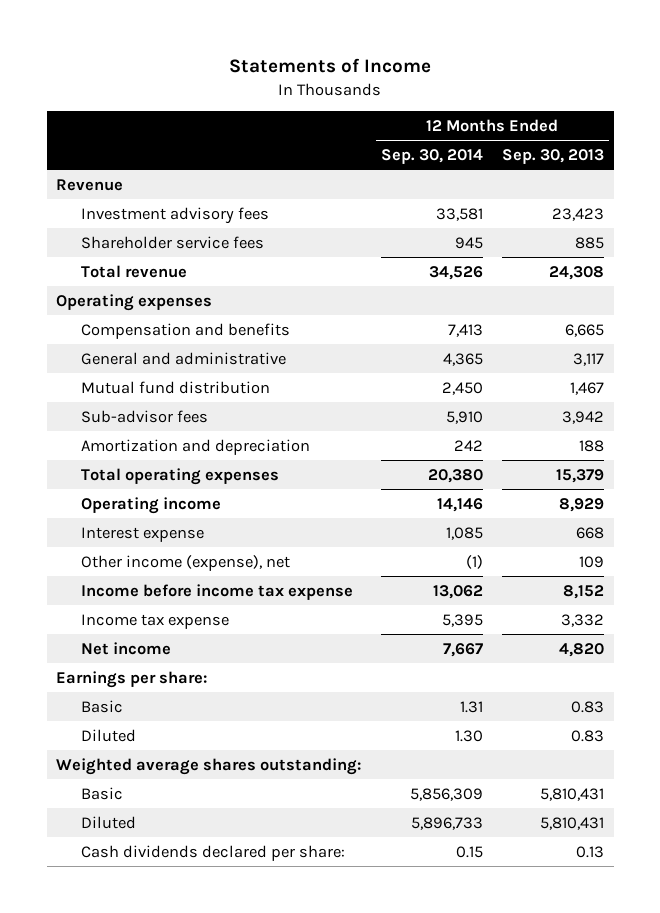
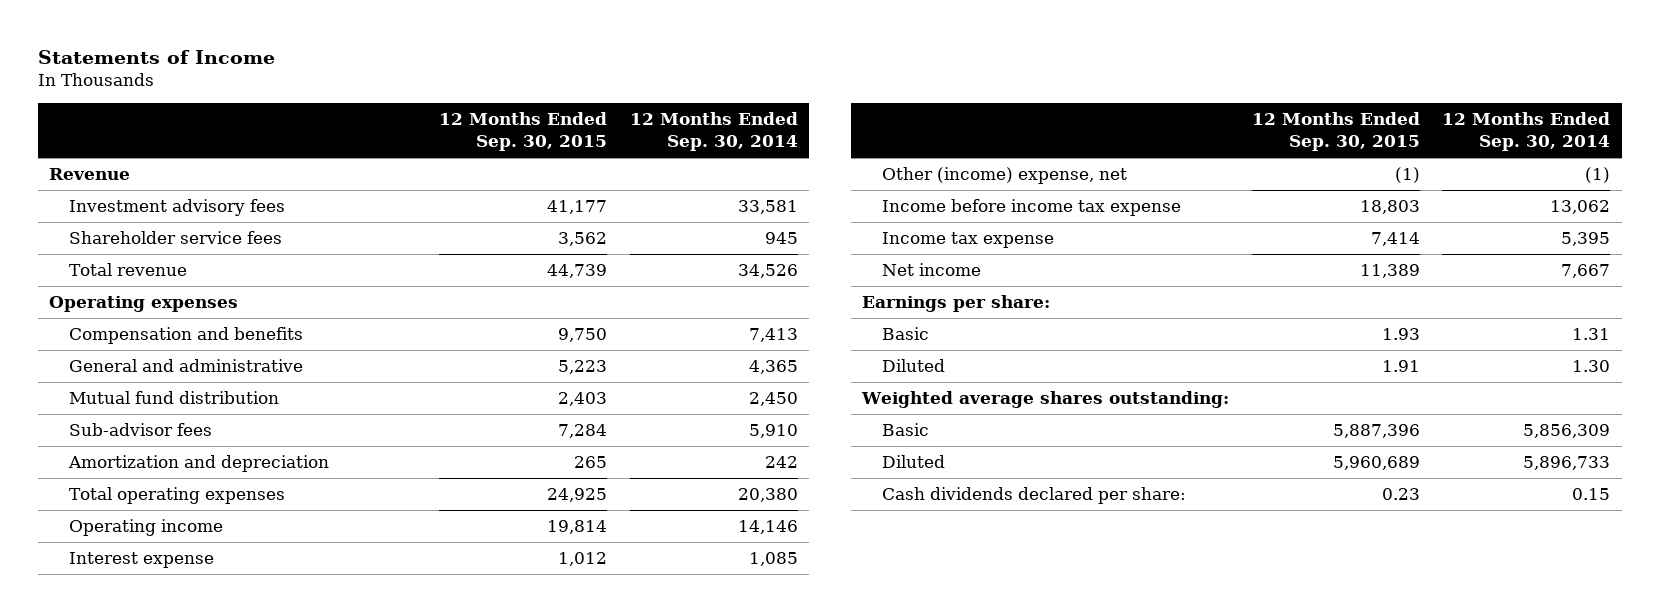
[501,148,604,164] Sep. 30, 2013 -> none
none -> [439,112,608,152] 12 Months Ended Sep. 30, 2015
[80,554,290,571] Other income (expense), net -> [881,167,1127,185] Other (income) expense, net

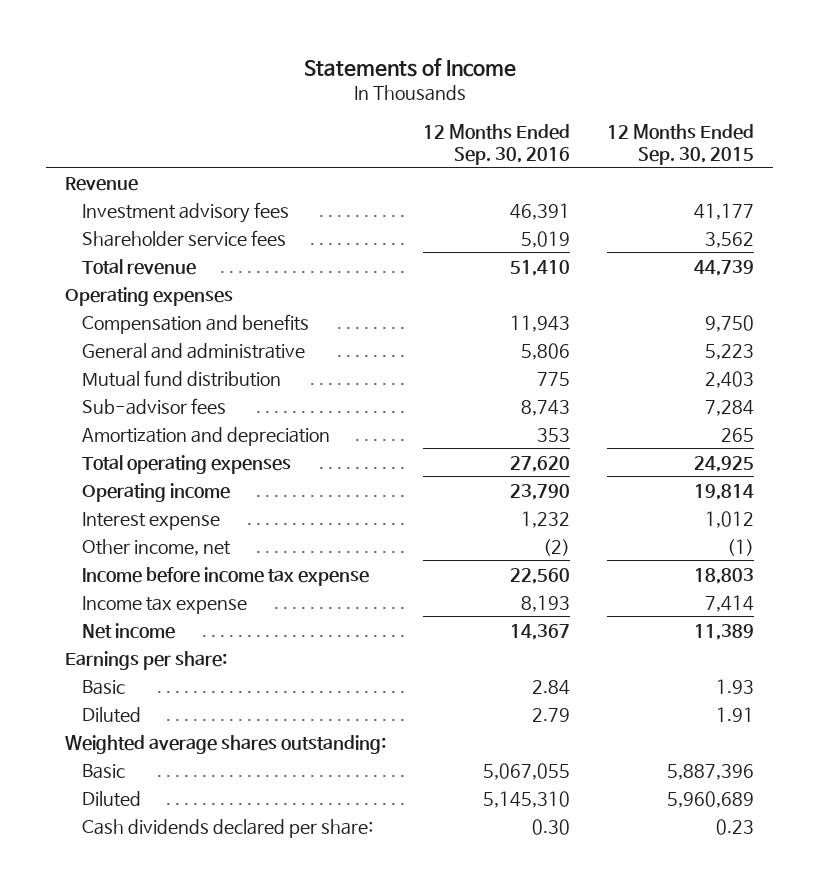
[629,112,798,152] 12 Months Ended Sep. 30, 2014 -> none
none -> [423,123,571,165] 12 Months Ended Sep. 30, 2016
[881,167,1127,185] Other (income) expense, net -> [82,538,232,556] Other income, net

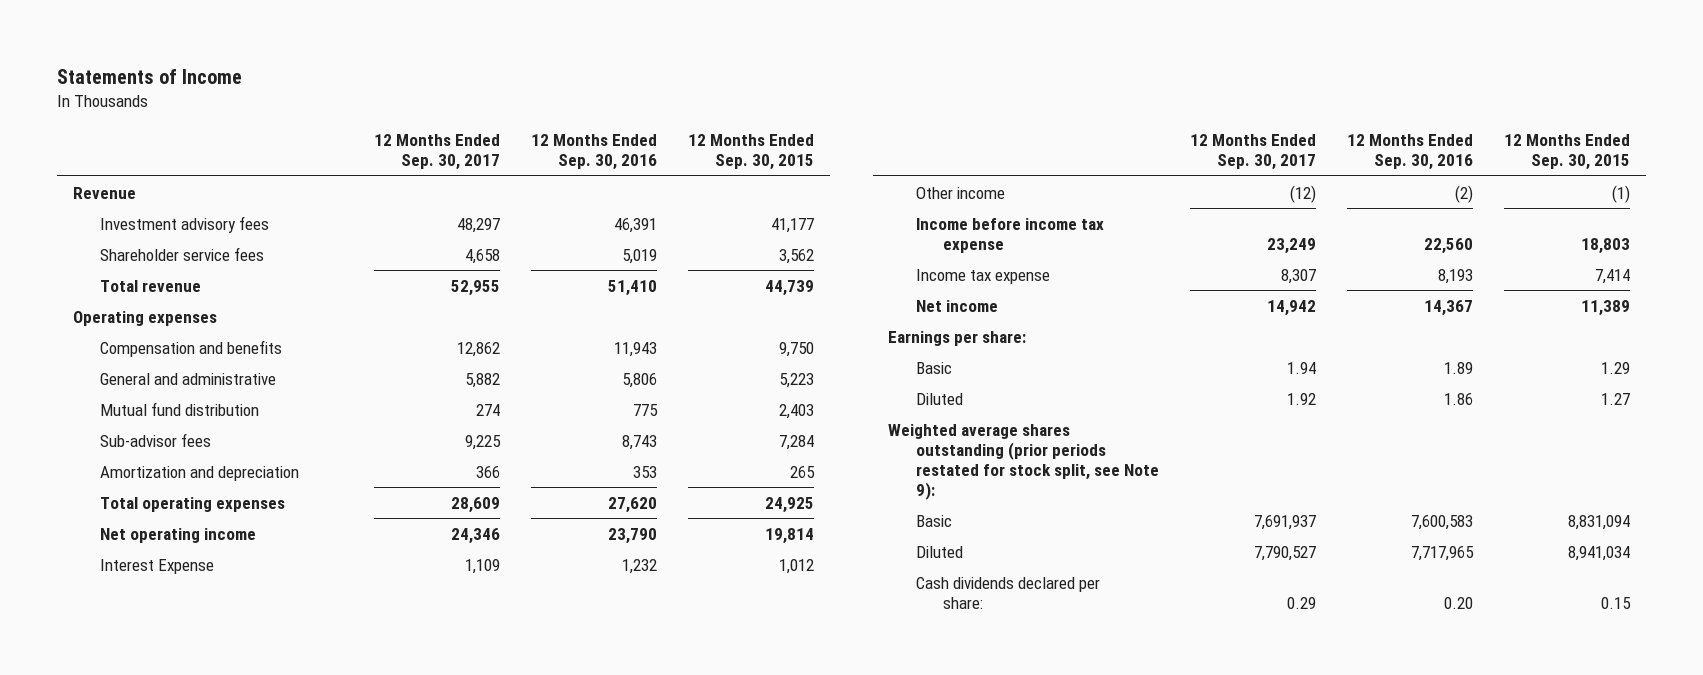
none -> [374,133,501,171] 12 Months Ended Sep. 30, 2017
[82,482,231,502] Operating income -> [99,527,256,543] Net operating income
[82,511,221,530] Interest expense -> [99,558,214,574] Interest Expense
[82,538,232,556] Other income, net -> [915,186,1005,199] Other income
[532,679,571,695] 2.84 -> [1444,361,1474,374] 1.89
[716,678,755,694] 1.93 -> [1601,361,1631,374] 1.29
[532,707,571,722] 2.79 -> [1444,392,1474,405] 1.86
[716,706,755,722] 1.91 -> [1601,392,1631,405] 1.27
[64,734,386,754] Weighted average shares outstanding: -> [888,423,1159,500] Weighted average shares outstanding (prior periods restated for stock split, see Note 9):
[483,762,571,780] 5,067,055 -> [1411,514,1474,530] 7,600,583
[667,763,755,780] 5,887,396 -> [1568,514,1631,530] 8,831,094
[483,790,571,808] 5,145,310 -> [1411,545,1475,561] 7,717,965
[667,790,755,808] 5,960,689 -> [1568,545,1631,561] 8,941,034
[532,818,571,835] 0.30 -> [1444,596,1474,609] 0.20
[716,818,755,835] 0.23 -> [1601,596,1632,609] 0.15

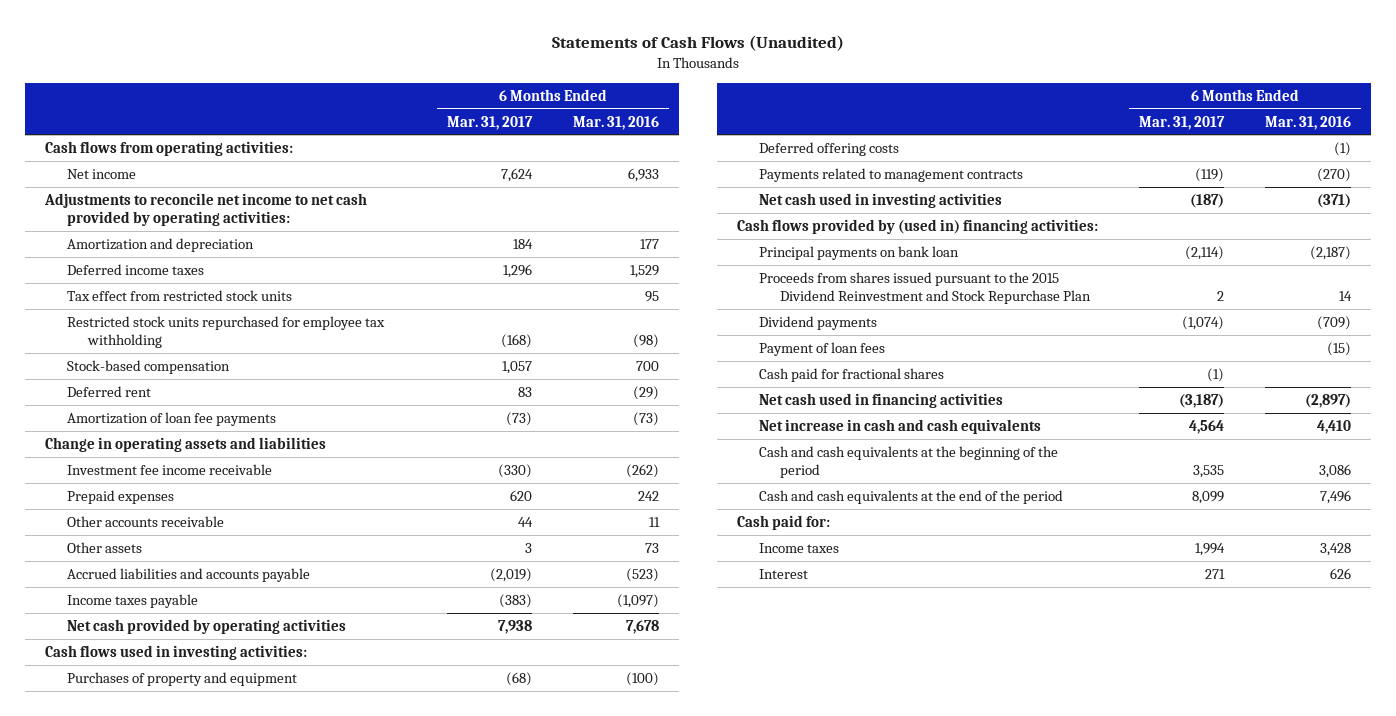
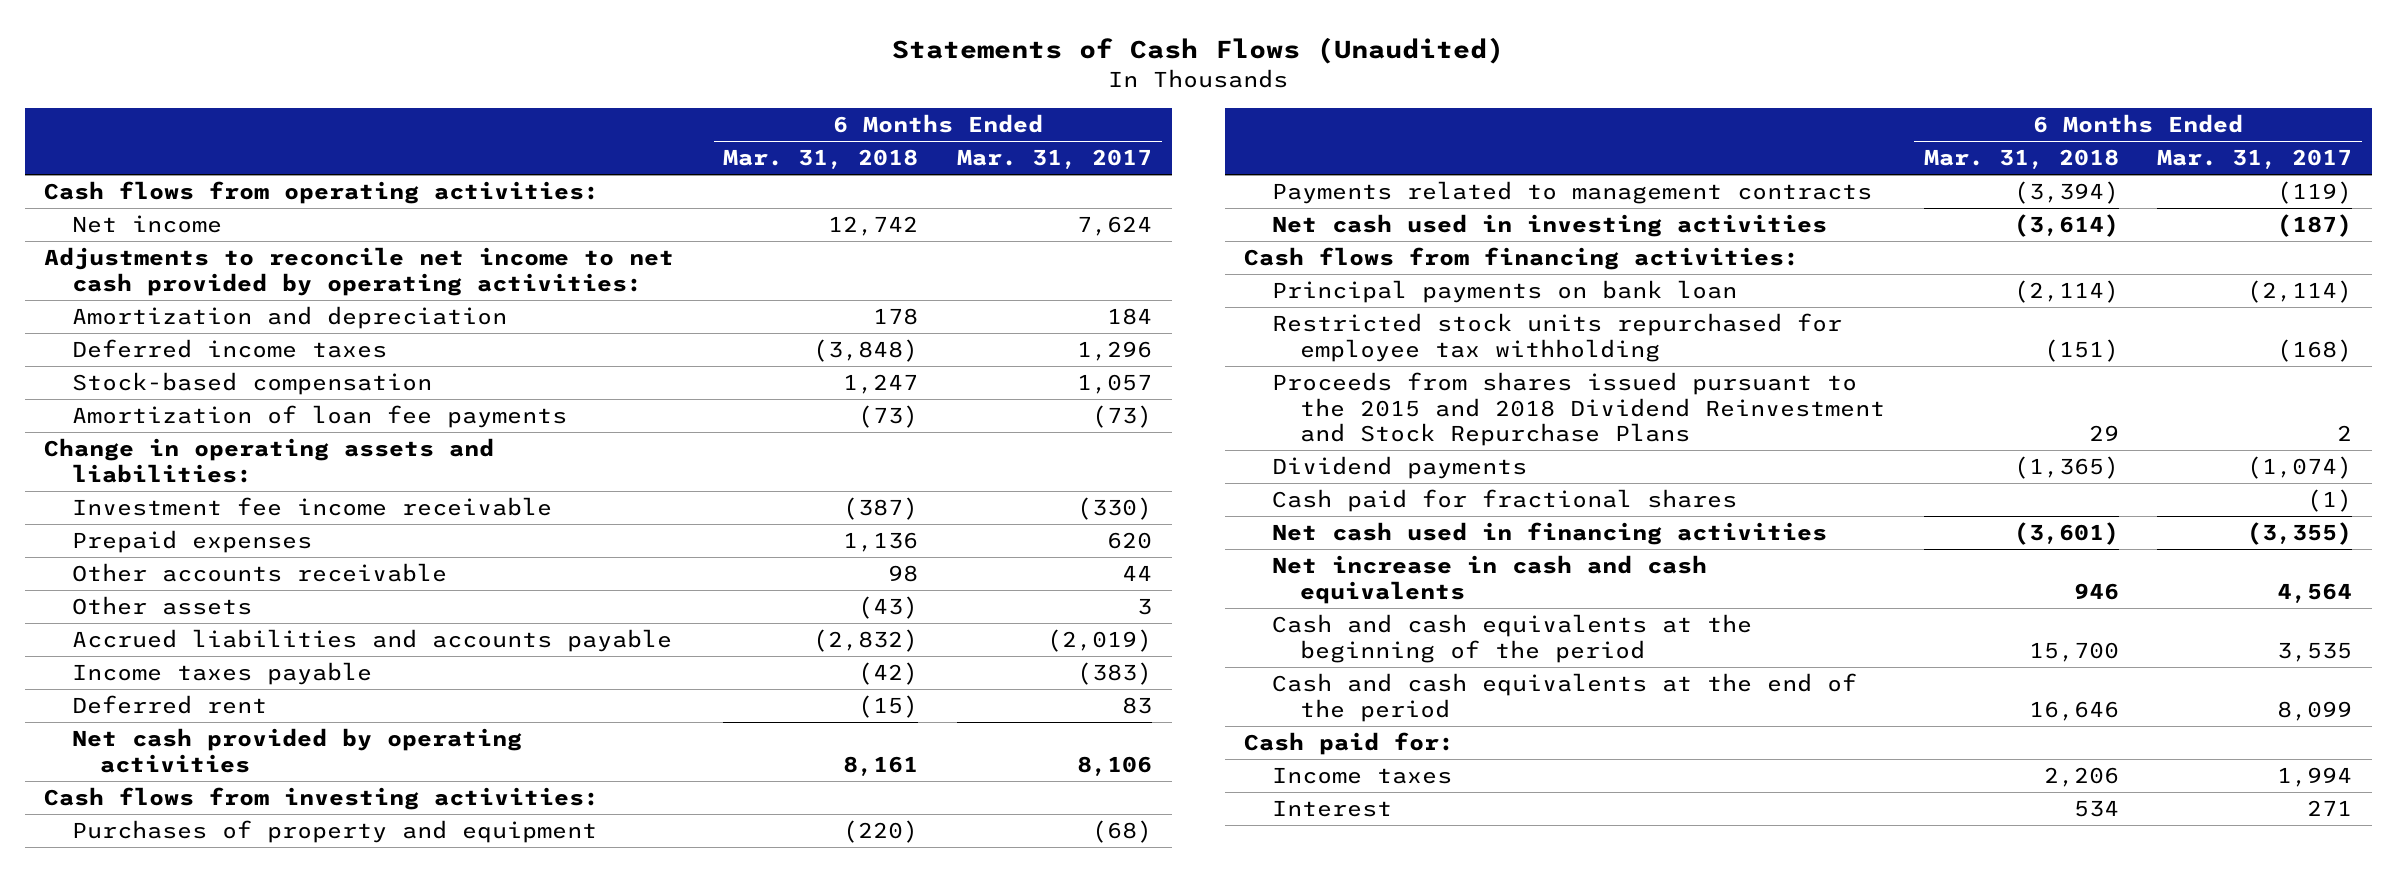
[573,115,660,130] Mar. 31, 2016 -> none
none -> [723,149,919,170] Mar. 31, 2018
[66,289,292,301] Tax effect from restricted stock units -> none
[45,436,327,452] Change in operating assets and liabilities -> [44,437,495,483] Change in operating assets and liabilities:
[66,385,151,397] Deferred rent -> [71,694,267,714] Deferred rent
[498,619,533,634] 7,938 -> [1077,755,1153,776] 8,106
[45,644,308,660] Cash flows used in investing activities: -> [44,786,600,810] Cash flows from investing activities:
[758,141,899,156] Deferred offering costs -> none
[737,218,1099,234] Cash flows provided by (used in) financing activities: -> [1244,246,1800,270] Cash flows from financing activities:
[66,315,385,349] Restricted stock units repurchased for employee tax withholding -> [1272,312,1843,362] Restricted stock units repurchased for employee tax withholding
[758,271,1092,305] Proceeds from shares issued pursuant to the 2015 Dividend Reinvestment and Stock Repurchase Plan -> [1272,371,1885,447] Proceeds from shares issued pursuant to the 2015 and 2018 Dividend Reinvestment and Stock Repurchase Plans
[758,341,885,356] Payment of loan fees -> none
[1178,393,1224,408] (3,187) -> [2247,521,2353,545] (3,355)

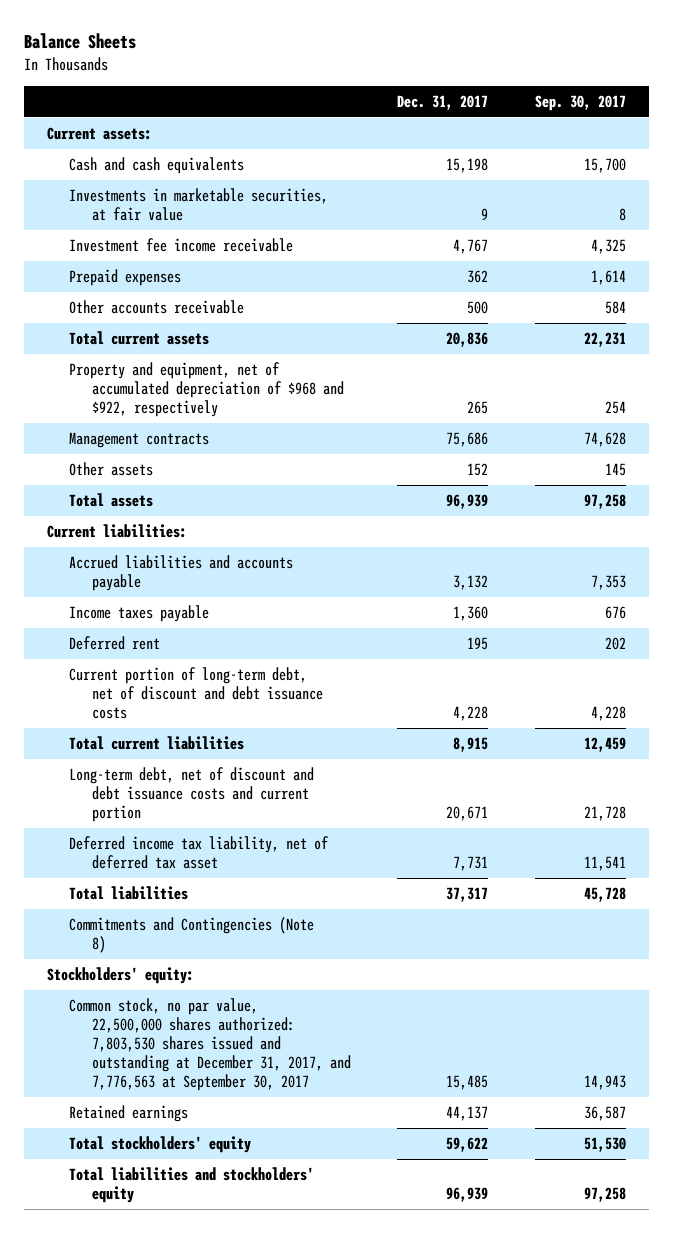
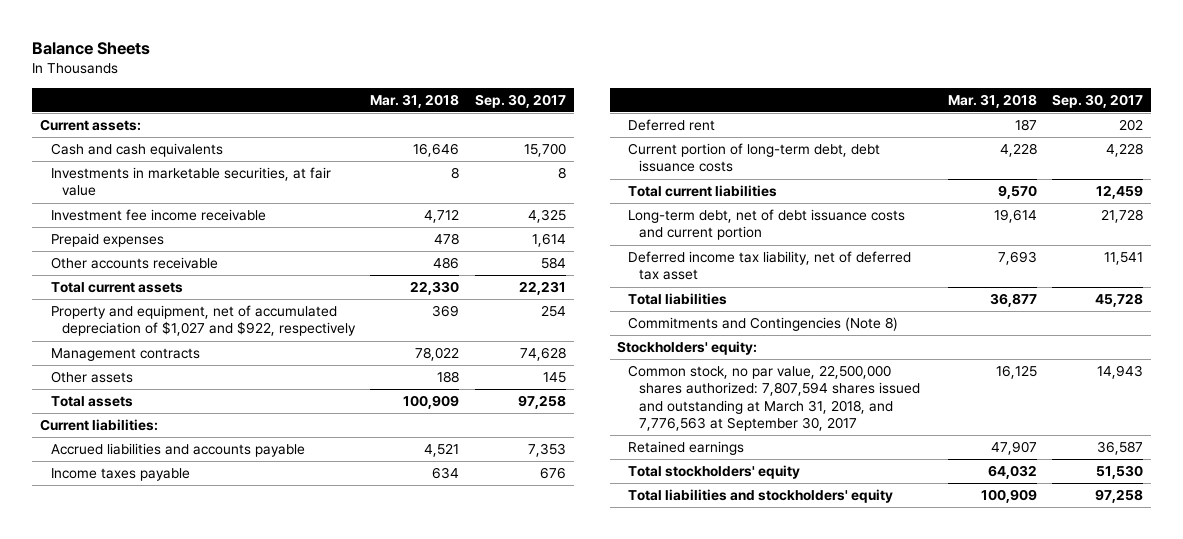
[397,94,489,110] Dec. 31, 2017 -> none
none -> [370,93,460,108] Mar. 31, 2018
[69,361,344,418] Property and equipment, net of accumulated depreciation of $968 and $922, respectively -> [50,305,356,337] Property and equipment, net of accumulated depreciation of $1,027 and $922, respectively
[69,666,323,720] Current portion of long-term debt, net of discount and debt issuance costs -> [628,143,881,173] Current portion of long-term debt, debt issuance costs
[69,766,315,823] Long-term debt, net of discount and debt issuance costs and current portion -> [628,209,906,241] Long-term debt, net of debt issuance costs and current portion
[69,997,351,1092] Common stock, no par value, 22,500,000 shares authorized: 7,803,530 shares issued and outstanding at December 31, 2017, and 7,776,563 at September 30, 2017 -> [628,365,921,432] Common stock, no par value, 22,500,000 shares authorized: 7,807,594 shares issued and outstanding at March 31, 2018, and 7,776,563 at September 30, 2017

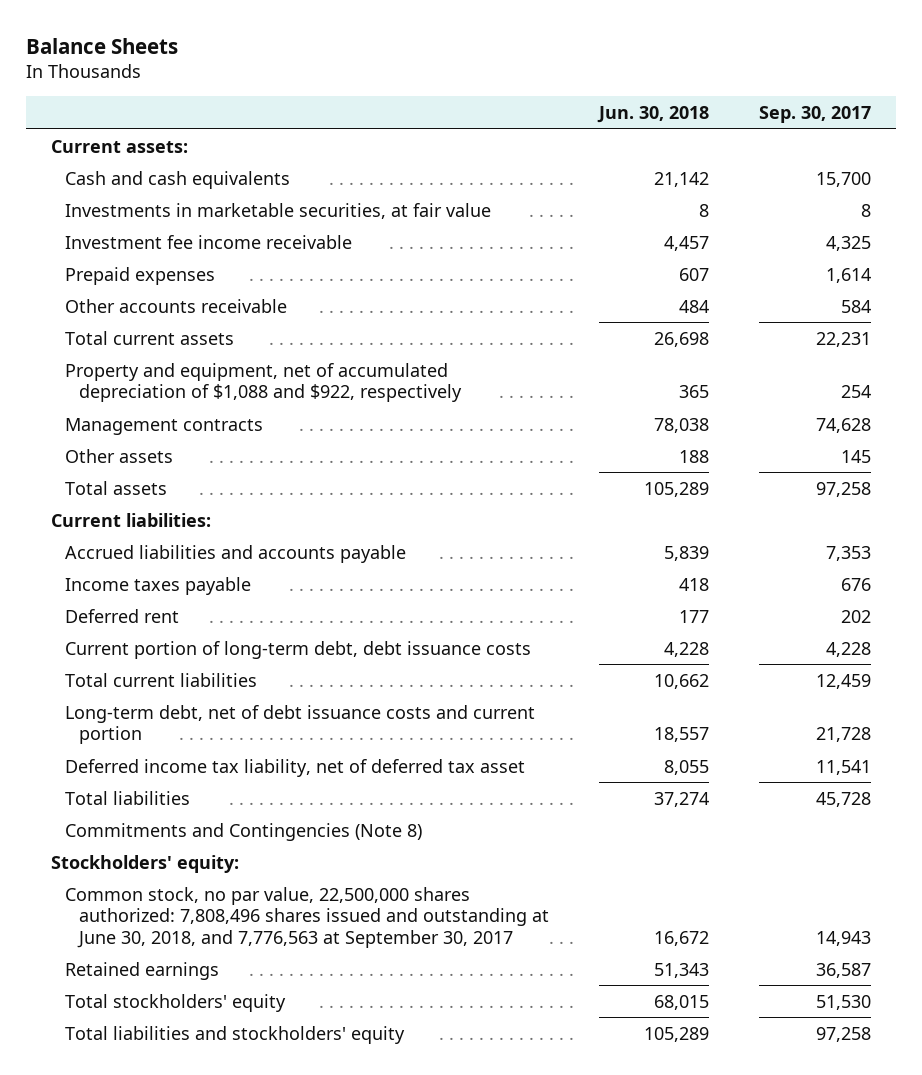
[370,93,460,108] Mar. 31, 2018 -> none
none -> [597,105,710,123] Jun. 30, 2018
[50,305,356,337] Property and equipment, net of accumulated depreciation of $1,027 and $922, respectively -> [65,362,463,403] Property and equipment, net of accumulated depreciation of $1,088 and $922, respectively
[628,365,921,432] Common stock, no par value, 22,500,000 shares authorized: 7,807,594 shares issued and outstanding at March 31, 2018, and 7,776,563 at September 30, 2017 -> [65,886,550,948] Common stock, no par value, 22,500,000 shares authorized: 7,808,496 shares issued and outstanding at June 30, 2018, and 7,776,563 at September 30, 2017

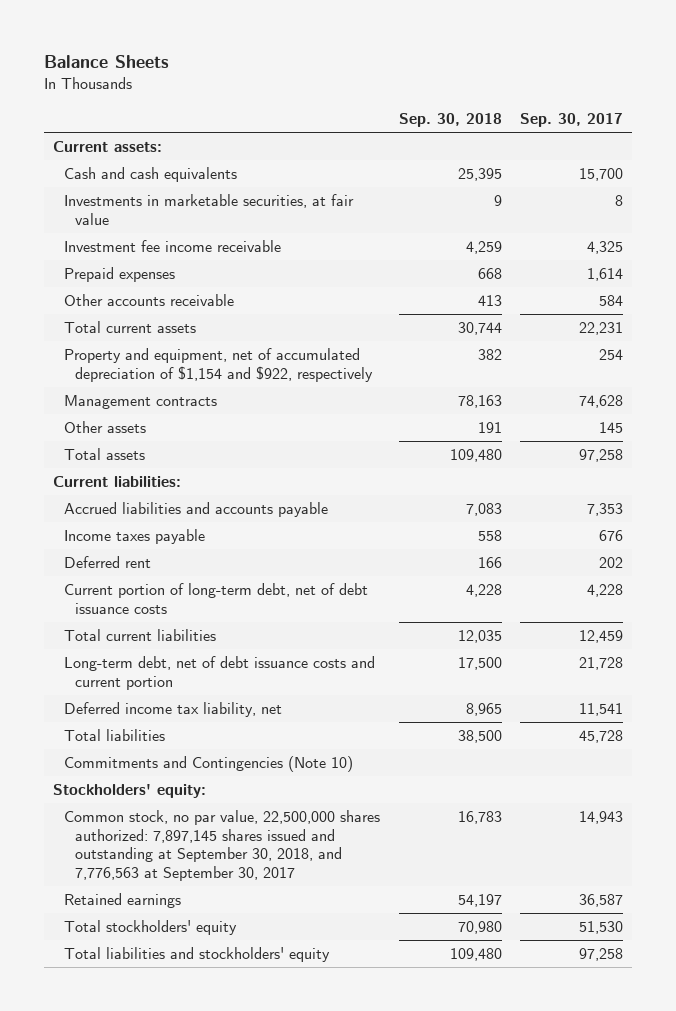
[597,105,710,123] Jun. 30, 2018 -> none
none -> [398,113,502,128] Sep. 30, 2018
[65,362,463,403] Property and equipment, net of accumulated depreciation of $1,088 and $922, respectively -> [64,348,374,382] Property and equipment, net of accumulated depreciation of $1,154 and $922, respectively
[65,640,532,659] Current portion of long-term debt, debt issuance costs -> [64,583,369,614] Current portion of long-term debt, net of debt issuance costs
[65,758,526,777] Deferred income tax liability, net of deferred tax asset -> [64,702,283,718] Deferred income tax liability, net
[65,822,423,841] Commitments and Contingencies (Note 8) -> [64,756,354,773] Commitments and Contingencies (Note 10)
[65,886,550,948] Common stock, no par value, 22,500,000 shares authorized: 7,808,496 shares issued and outstanding at June 30, 2018, and 7,776,563 at September 30, 2017 -> [64,810,381,881] Common stock, no par value, 22,500,000 shares authorized: 7,897,145 shares issued and outstanding at September 30, 2018, and 7,776,563 at September 30, 2017

